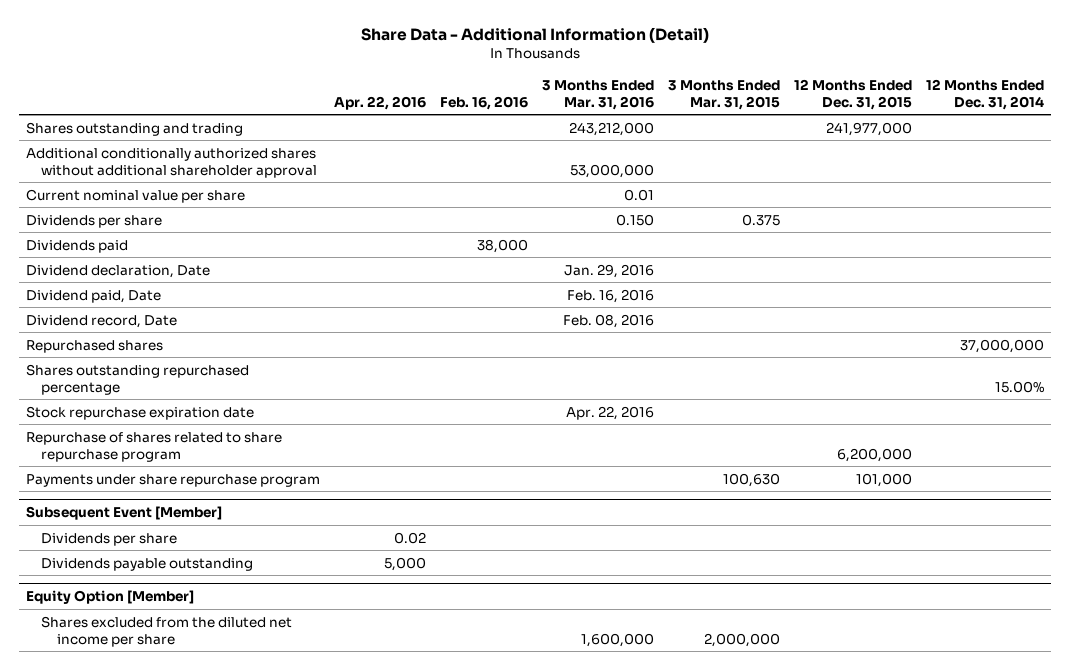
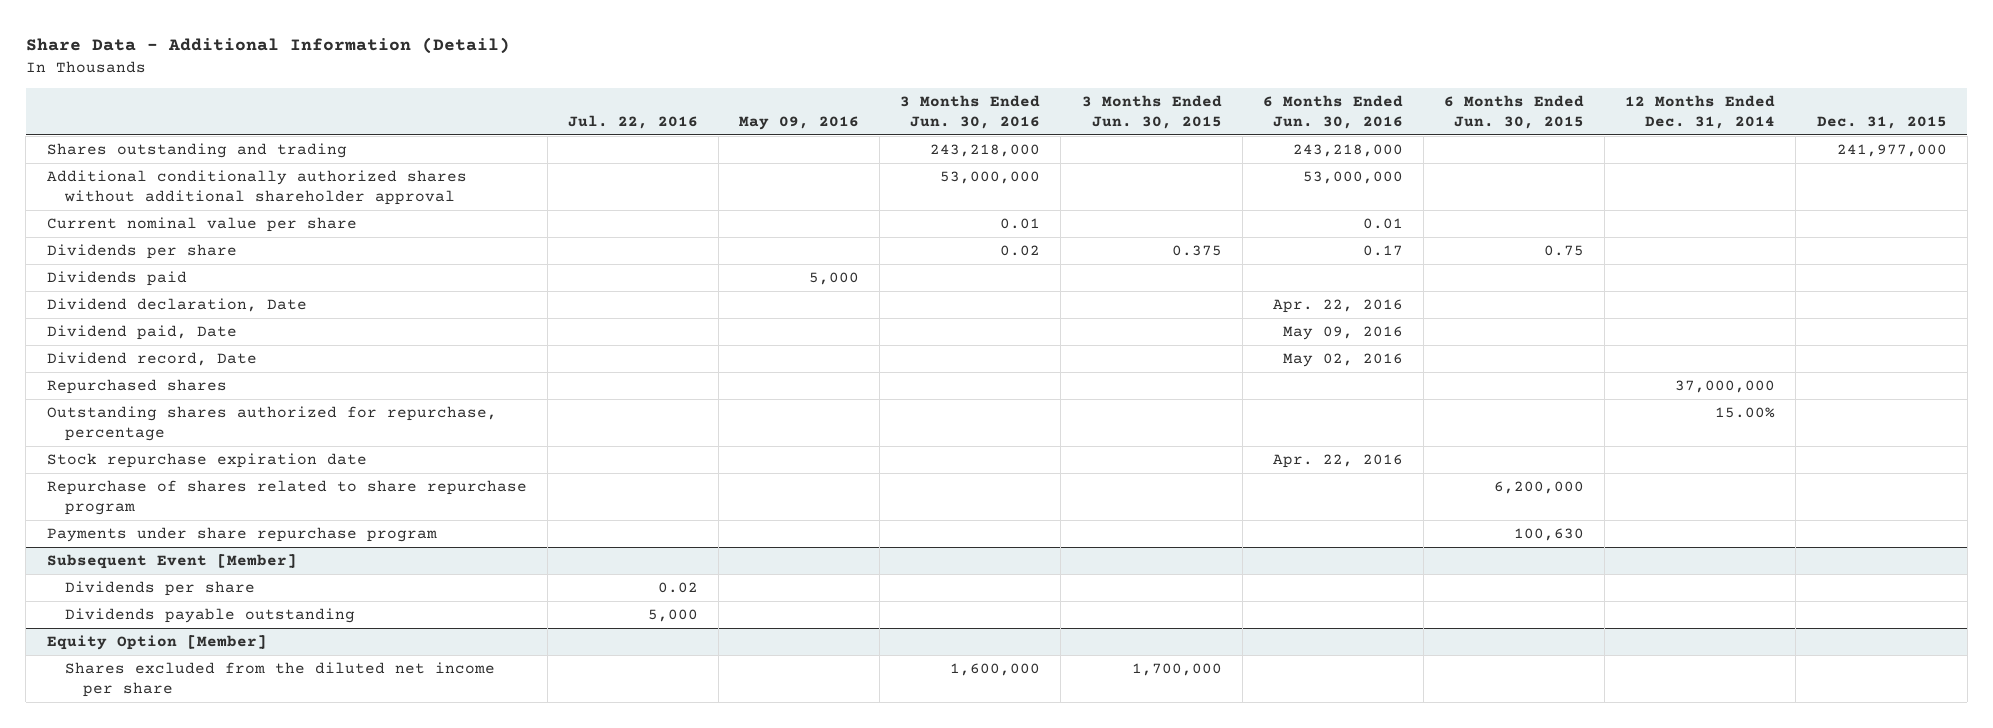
[333,95,426,110] Apr. 22, 2016 -> none
[439,95,528,110] Feb. 16, 2016 -> none
[541,79,654,110] 3 Months Ended Mar. 31, 2016 -> none
[667,79,780,110] 3 Months Ended Mar. 31, 2015 -> none
[793,78,912,110] 12 Months Ended Dec. 31, 2015 -> none
none -> [567,114,698,129] Jul. 22, 2016
none -> [739,115,860,130] May 09, 2016
none -> [900,94,1041,129] 3 Months Ended Jun. 30, 2016
none -> [1081,94,1222,129] 3 Months Ended Jun. 30, 2015
none -> [1262,94,1403,129] 6 Months Ended Jun. 30, 2016
none -> [1444,94,1585,129] 6 Months Ended Jun. 30, 2015
none -> [1816,115,1947,129] Dec. 31, 2015
[25,363,249,395] Shares outstanding repurchased percentage -> none
none -> [46,406,497,442] Outstanding shares authorized for repurchase, percentage

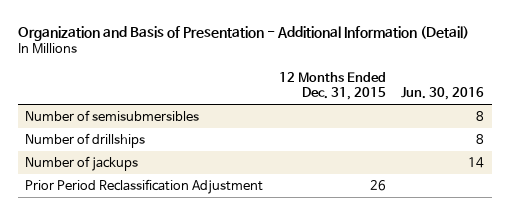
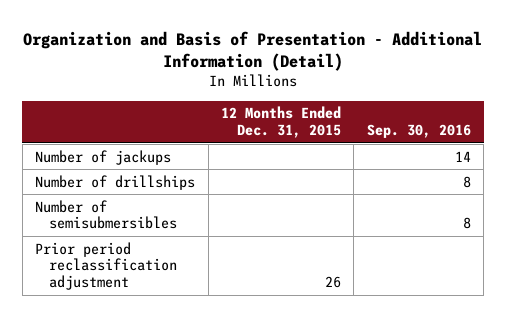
[400,86,484,100] Jun. 30, 2016 -> none
none -> [366,123,471,138] Sep. 30, 2016
[25,133,146,149] Number of drillships -> [35,174,196,190] Number of drillships
[25,110,200,122] Number of semisubmersibles -> [35,199,177,230] Number of semisubmersibles
[25,179,264,195] Prior Period Reclassification Adjustment -> [35,241,177,291] Prior period reclassification adjustment

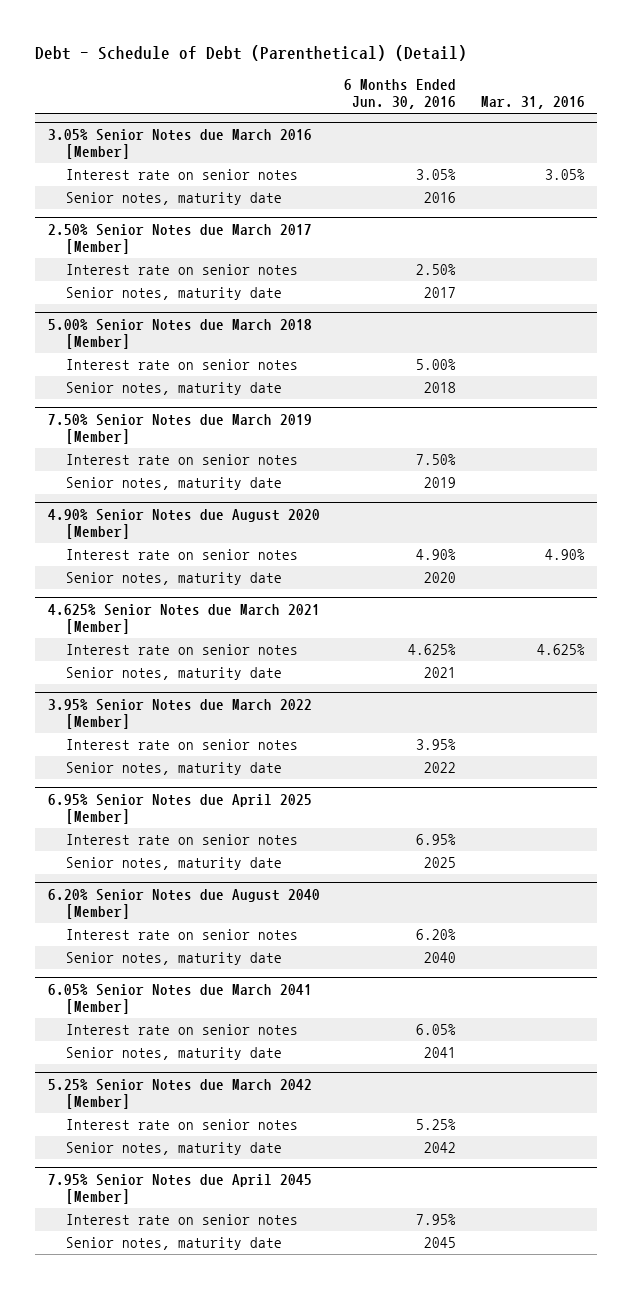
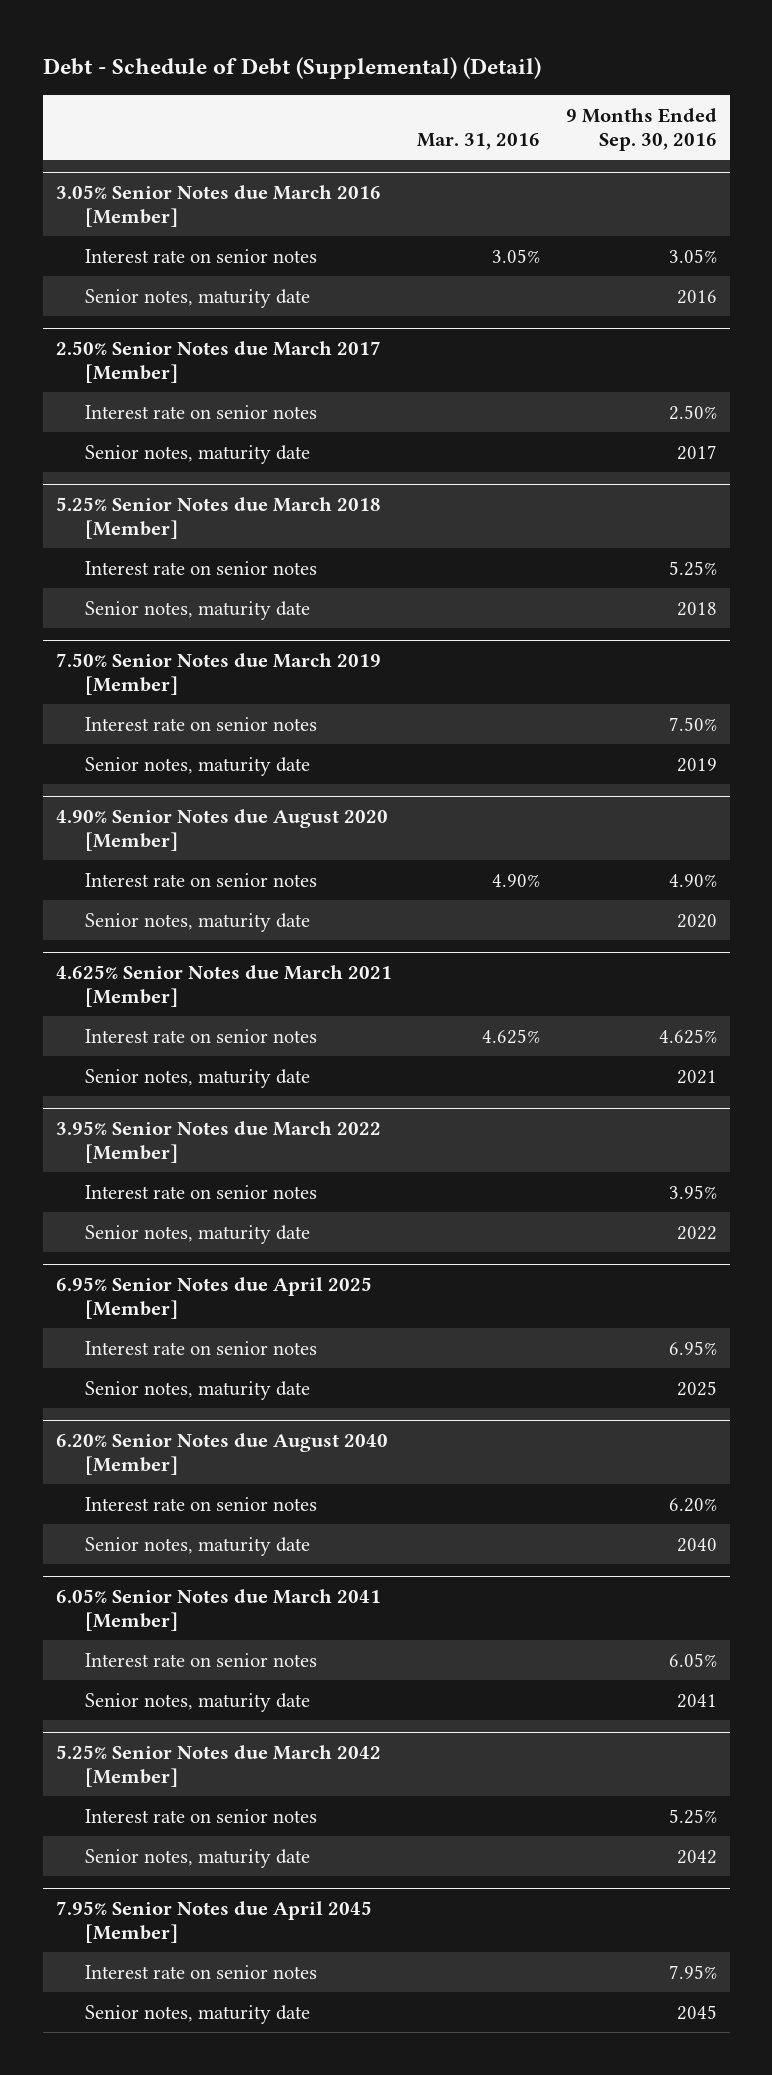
[35,45,468,62] Debt - Schedule of Debt (Parenthetical) (Detail) -> [42,57,541,80] Debt - Schedule of Debt (Supplemental) (Detail)
[344,78,457,110] 6 Months Ended Jun. 30, 2016 -> none
none -> [565,107,717,151] 9 Months Ended Sep. 30, 2016
[47,318,312,350] 5.00% Senior Notes due March 2018 [Member] -> [55,496,381,539] 5.25% Senior Notes due March 2018 [Member]

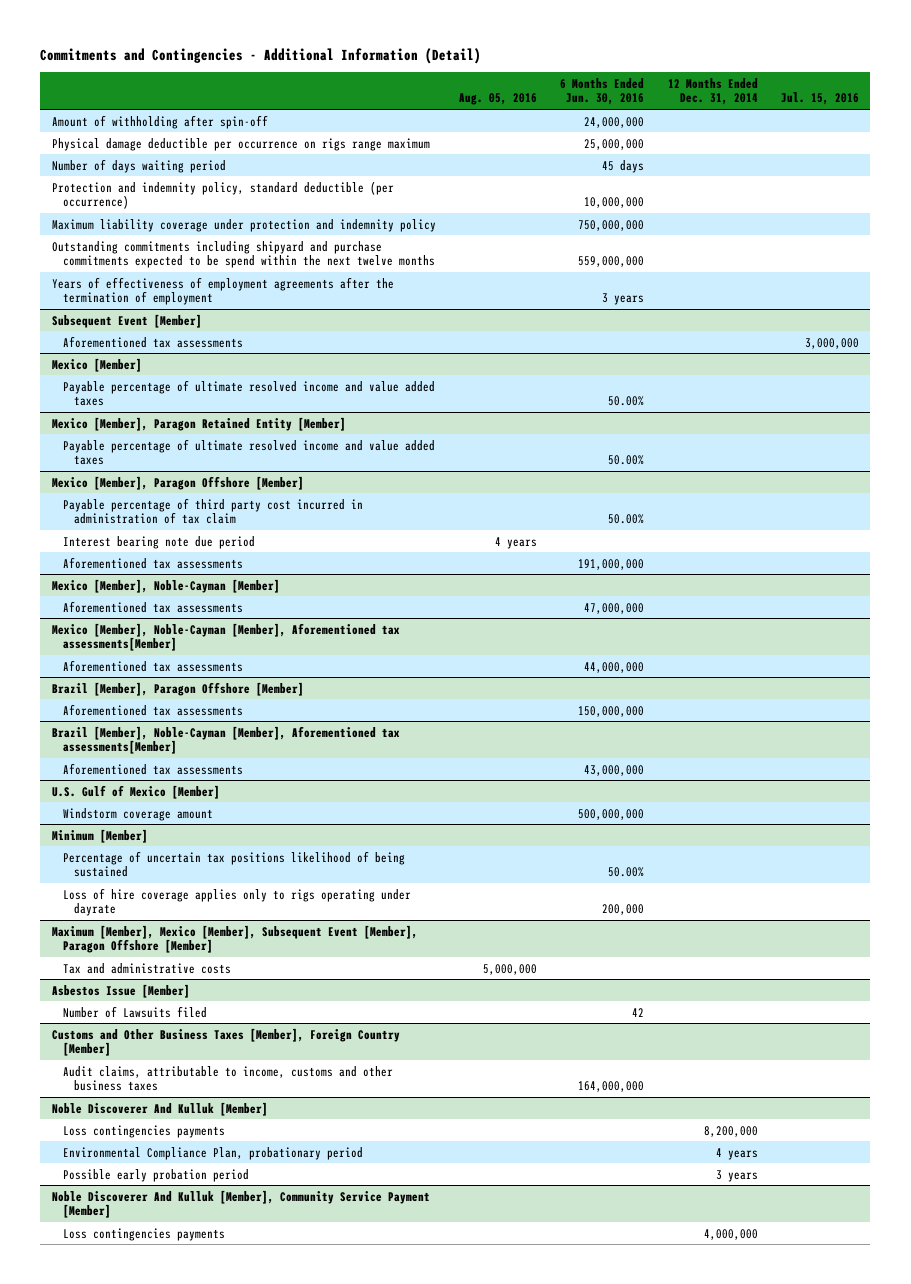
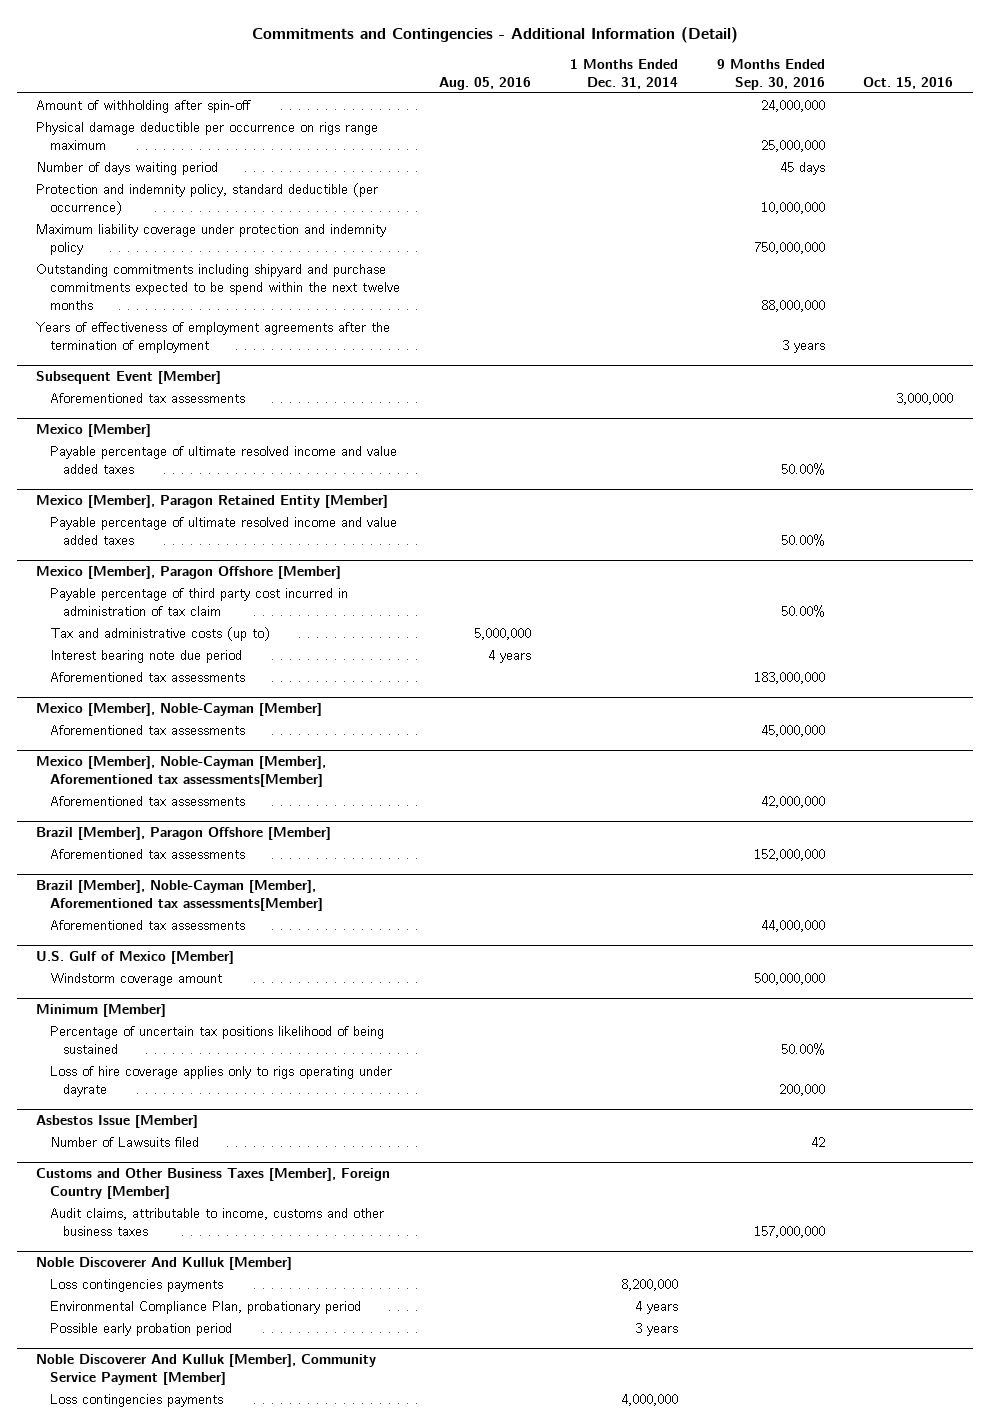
[560,77,645,106] 6 Months Ended Jun. 30, 2016 -> none
[667,77,758,106] 12 Months Ended Dec. 31, 2014 -> none
[780,92,859,106] Jul. 15, 2016 -> none
none -> [569,58,678,89] 1 Months Ended Dec. 31, 2014
none -> [716,58,825,90] 9 Months Ended Sep. 30, 2016
none -> [863,76,954,89] Oct. 15, 2016
none -> [49,626,270,641] Tax and administrative costs (up to)
[51,924,418,954] Maximum [Member], Mexico [Member], Subsequent Event [Member], Paragon Offshore [Member] -> none
[62,962,231,974] Tax and administrative costs -> none

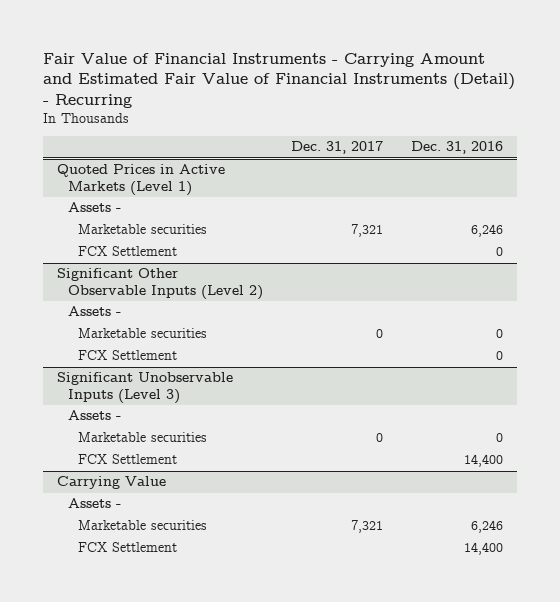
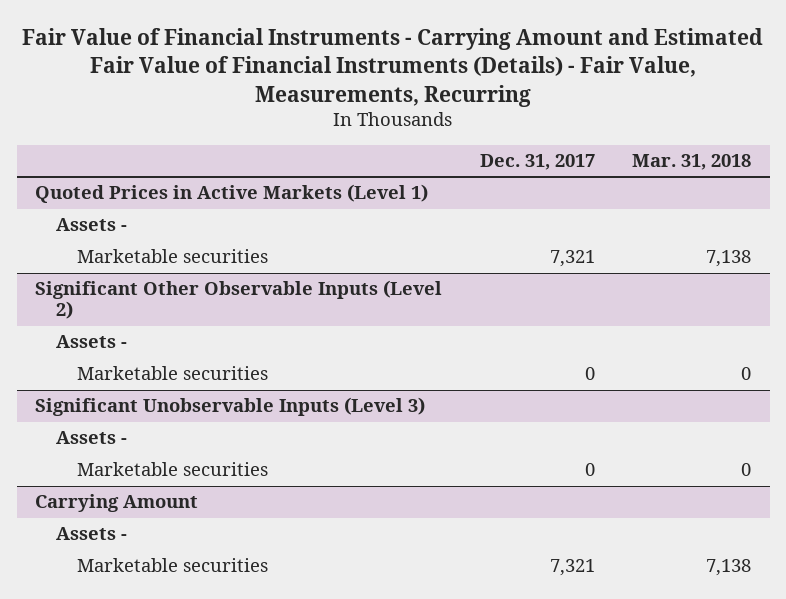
[42,52,515,108] Fair Value of Financial Instruments - Carrying Amount and Estimated Fair Value of Financial Instruments (Detail) - Recurring -> [22,27,764,107] Fair Value of Financial Instruments - Carrying Amount and Estimated Fair Value of Financial Instruments (Details) - Fair Value, Measurements, Recurring
[411,141,504,155] Dec. 31, 2016 -> none
none -> [631,154,751,171] Mar. 31, 2018
[78,246,178,257] FCX Settlement -> none
[78,350,178,361] FCX Settlement -> none
[78,454,178,465] FCX Settlement -> none
[57,476,167,490] Carrying Value -> [35,494,199,513] Carrying Amount
[78,542,178,553] FCX Settlement -> none

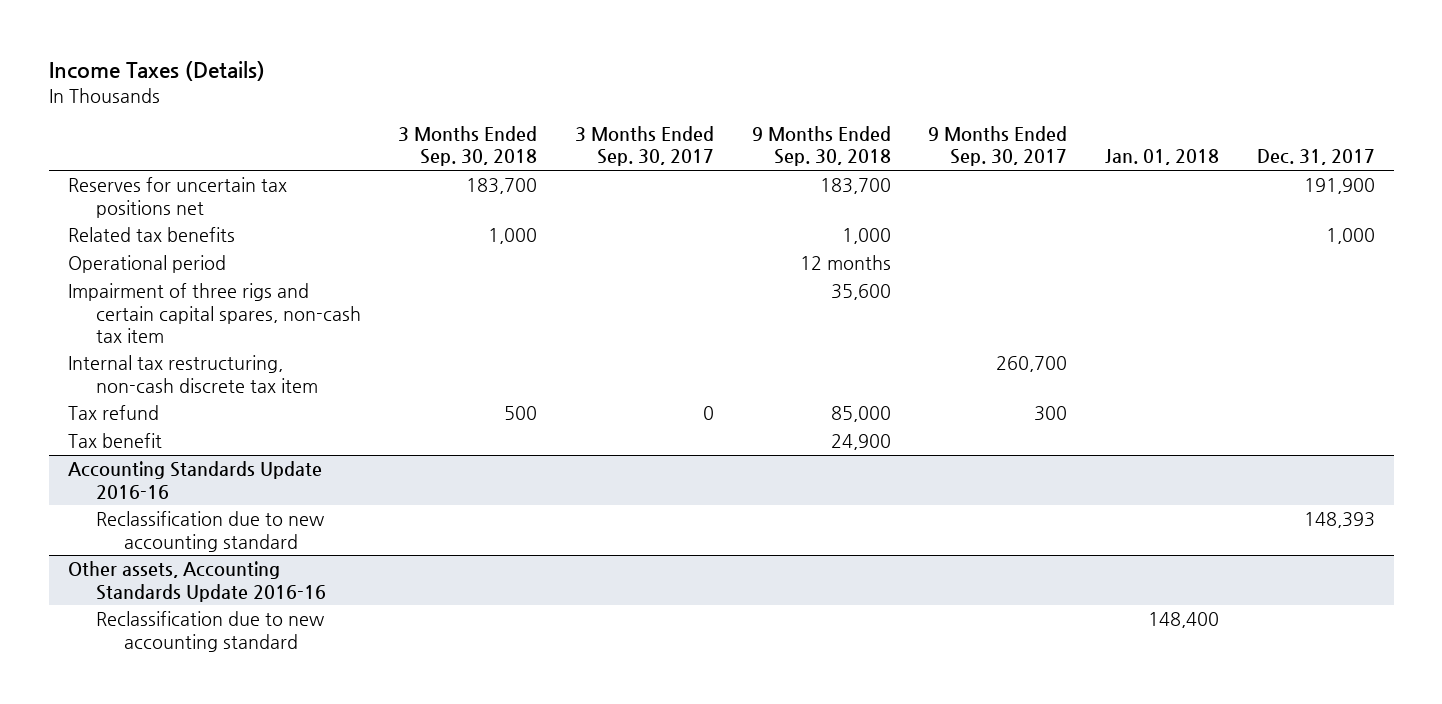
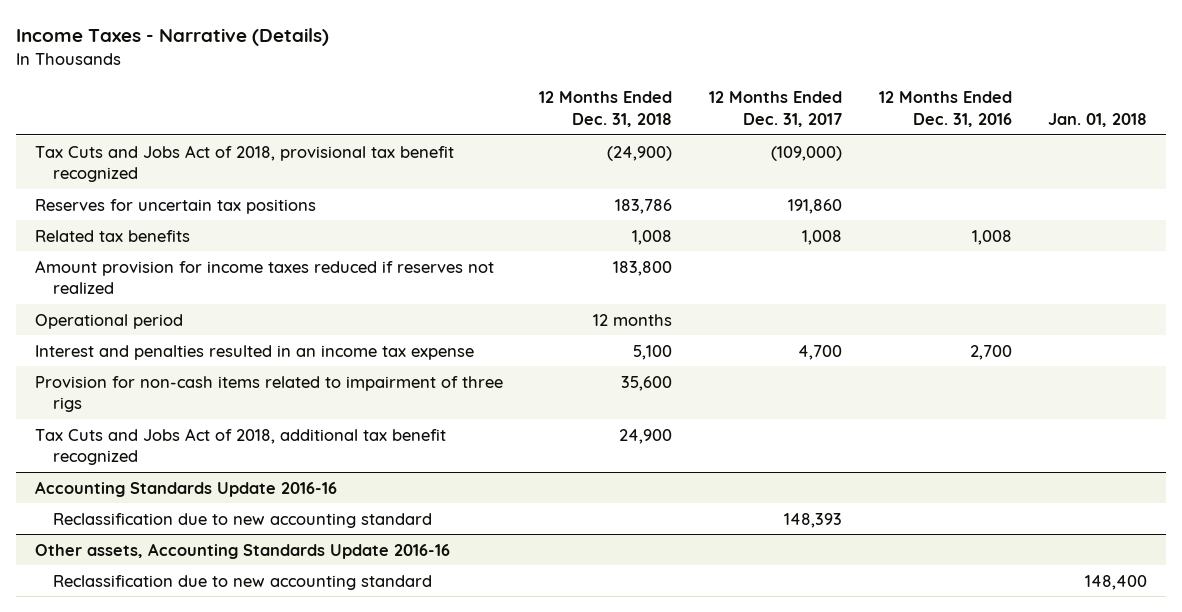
[48,60,265,81] Income Taxes (Details) -> [16,28,330,47] Income Taxes - Narrative (Details)
[398,126,538,167] 3 Months Ended Sep. 30, 2018 -> none
[575,126,715,167] 3 Months Ended Sep. 30, 2017 -> none
[751,126,891,167] 9 Months Ended Sep. 30, 2018 -> none
[928,126,1068,167] 9 Months Ended Sep. 30, 2017 -> none
[1256,149,1375,166] Dec. 31, 2017 -> none
none -> [539,91,673,127] 12 Months Ended Dec. 31, 2018
none -> [709,91,843,127] 12 Months Ended Dec. 31, 2017
none -> [878,91,1012,127] 12 Months Ended Dec. 31, 2016
none -> [34,144,454,183] Tax Cuts and Jobs Act of 2018, provisional tax benefit recognized
[67,177,287,218] Reserves for uncertain tax positions net -> [34,198,316,214] Reserves for uncertain tax positions
none -> [34,259,494,295] Amount provision for income taxes reduced if reserves not realized
[67,355,318,393] Internal tax restructuring, non-cash discrete tax item -> none
[67,405,159,421] Tax refund -> none
[67,433,162,449] Tax benefit -> none
none -> [34,344,474,360] Interest and penalties resulted in an income tax expense
[67,283,361,343] Impairment of three rigs and certain capital spares, non-cash tax item -> [34,375,503,413] Provision for non-cash items related to impairment of three rigs
none -> [34,427,446,466] Tax Cuts and Jobs Act of 2018, additional tax benefit recognized

